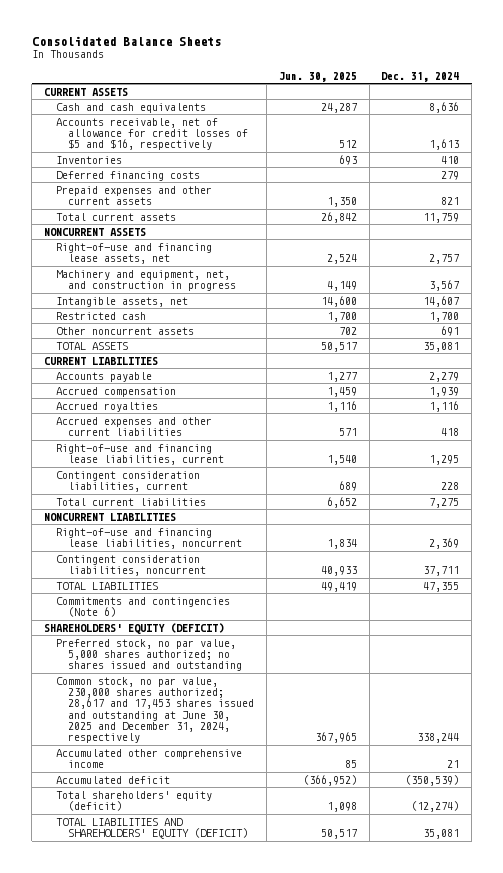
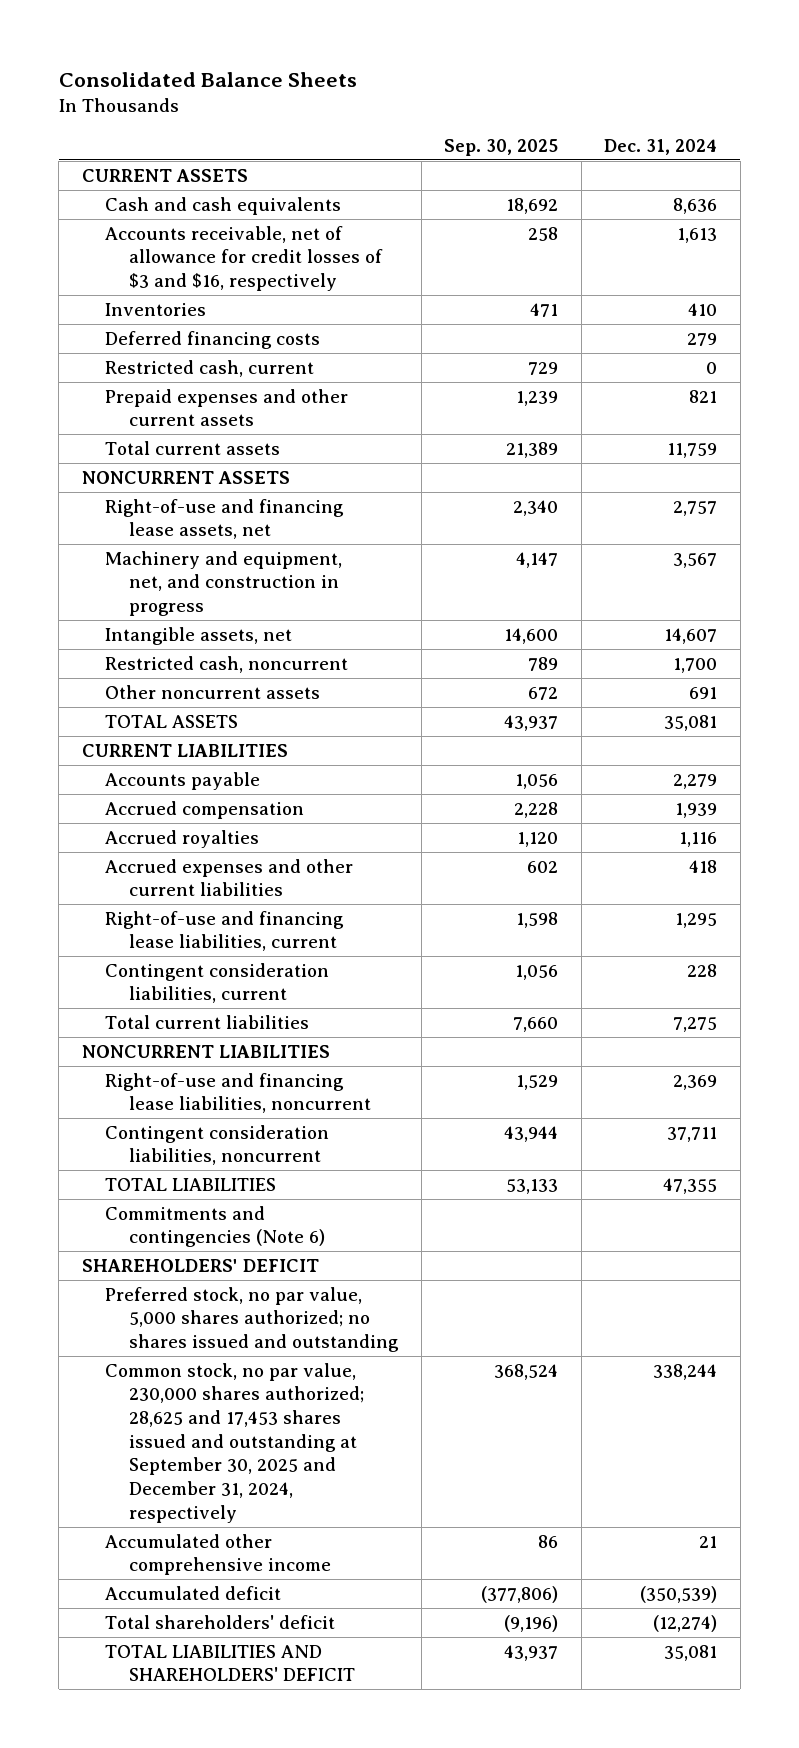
[278,71,357,82] Jun. 30, 2025 -> none
none -> [444,138,559,156] Sep. 30, 2025
[56,117,249,151] Accounts receivable, net of allowance for credit losses of $5 and $16, respectively -> [105,225,384,292] Accounts receivable, net of allowance for credit losses of $3 and $16, respectively
none -> [105,359,315,377] Restricted cash, current
[56,311,147,320] Restricted cash -> [105,655,349,673] Restricted cash, noncurrent
[44,622,225,634] SHAREHOLDERS' EQUITY (DEFICIT) -> [81,1258,319,1272] SHAREHOLDERS' DEFICIT
[56,676,255,744] Common stock, no par value, 230,000 shares authorized; 28,617 and 17,453 shares issued and outstanding at June 30, 2025 and December 31, 2024, respectively -> [105,1362,365,1523] Common stock, no par value, 230,000 shares authorized; 28,625 and 17,453 shares issued and outstanding at September 30, 2025 and December 31, 2024, respectively
[56,790,213,812] Total shareholders' equity (deficit) -> [105,1614,336,1629] Total shareholders' deficit
[56,817,249,840] TOTAL LIABILITIES AND SHAREHOLDERS' EQUITY (DEFICIT) -> [105,1644,356,1682] TOTAL LIABILITIES AND SHAREHOLDERS' DEFICIT

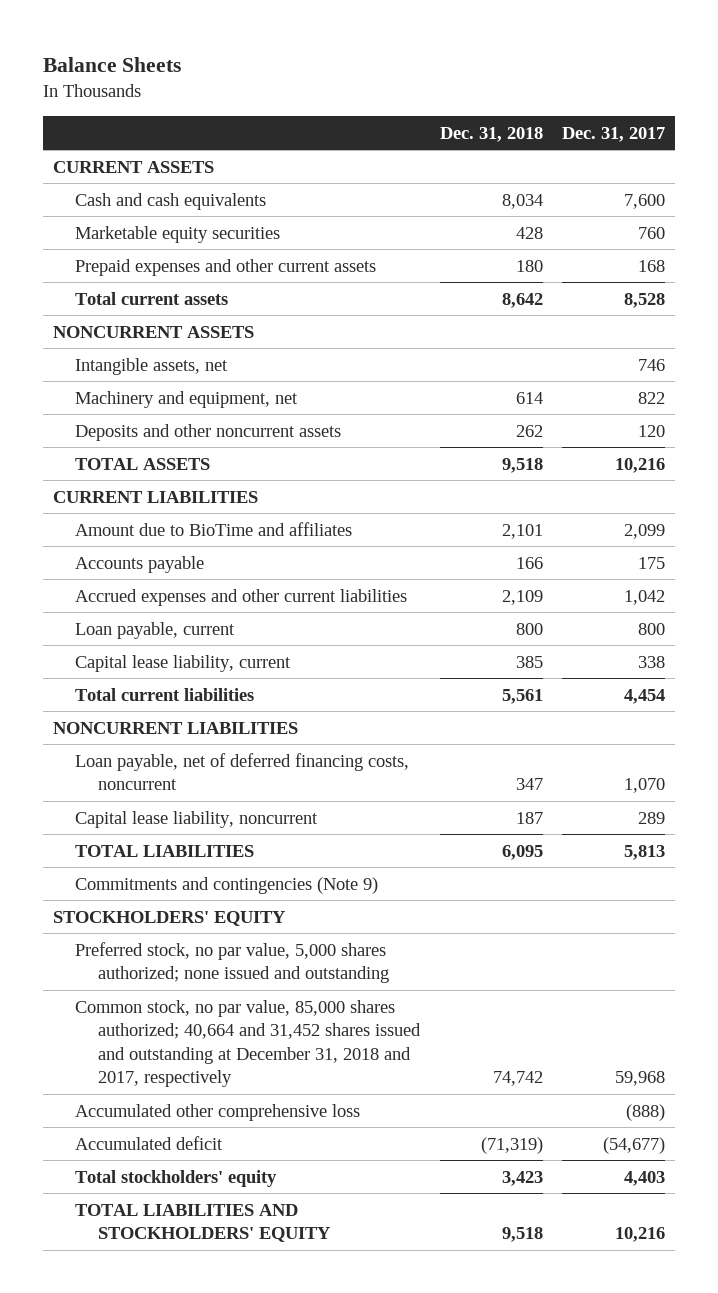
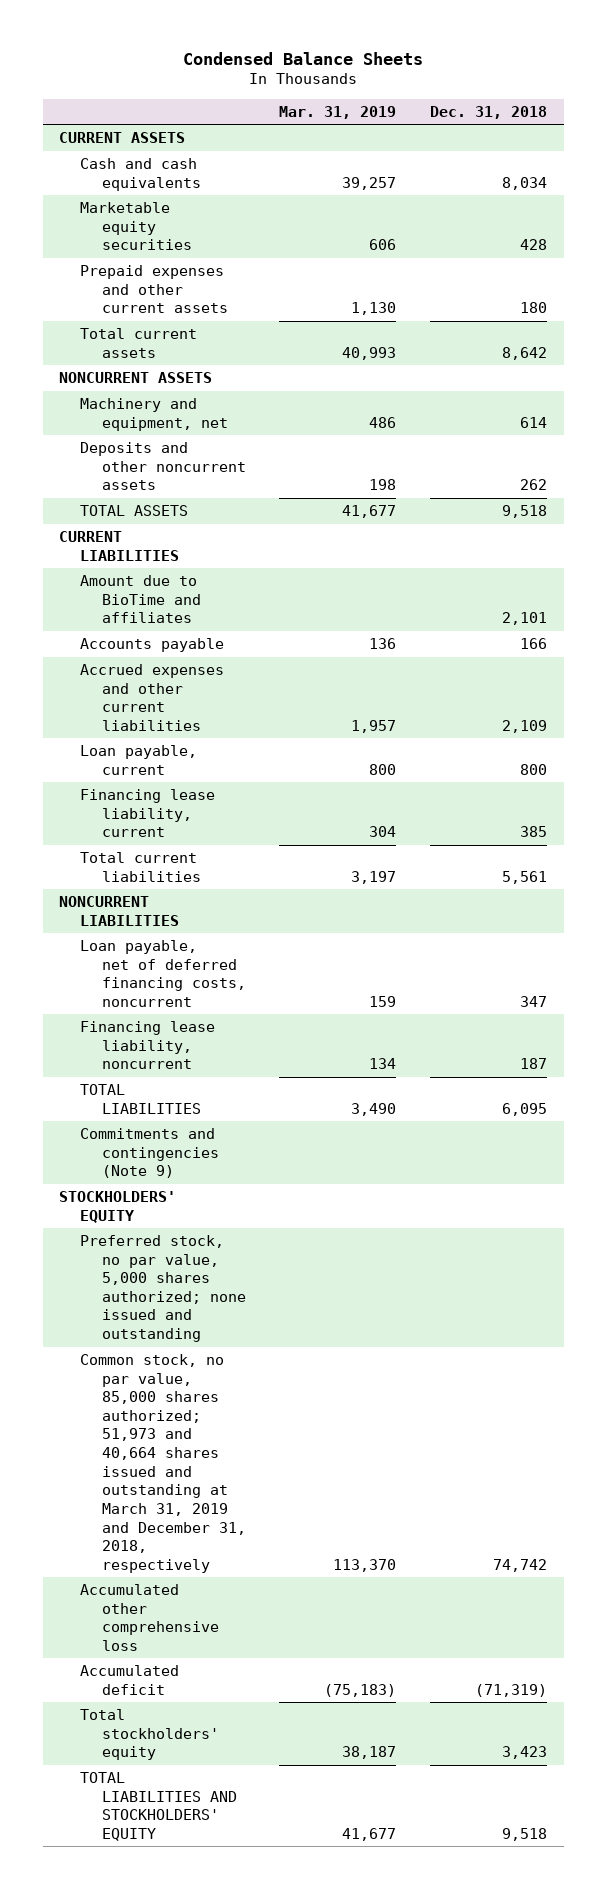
[42,56,181,72] Balance Sheets -> [183,51,424,65] Condensed Balance Sheets
[562,126,666,142] Dec. 31, 2017 -> none
none -> [279,105,397,119] Mar. 31, 2019
[75,357,229,375] Intangible assets, net -> none
[75,654,292,672] Capital lease liability, current -> [80,789,216,838] Financing lease liability, current
[75,810,319,828] Capital lease liability, noncurrent -> [80,1021,216,1070] Financing lease liability, noncurrent
[75,999,422,1088] Common stock, no par value, 85,000 shares authorized; 40,664 and 31,452 shares issued and outstanding at December 31, 2018 and 2017, respectively -> [80,1354,246,1573] Common stock, no par value, 85,000 shares authorized; 51,973 and 40,664 shares issued and outstanding at March 31, 2019 and December 31, 2018, respectively

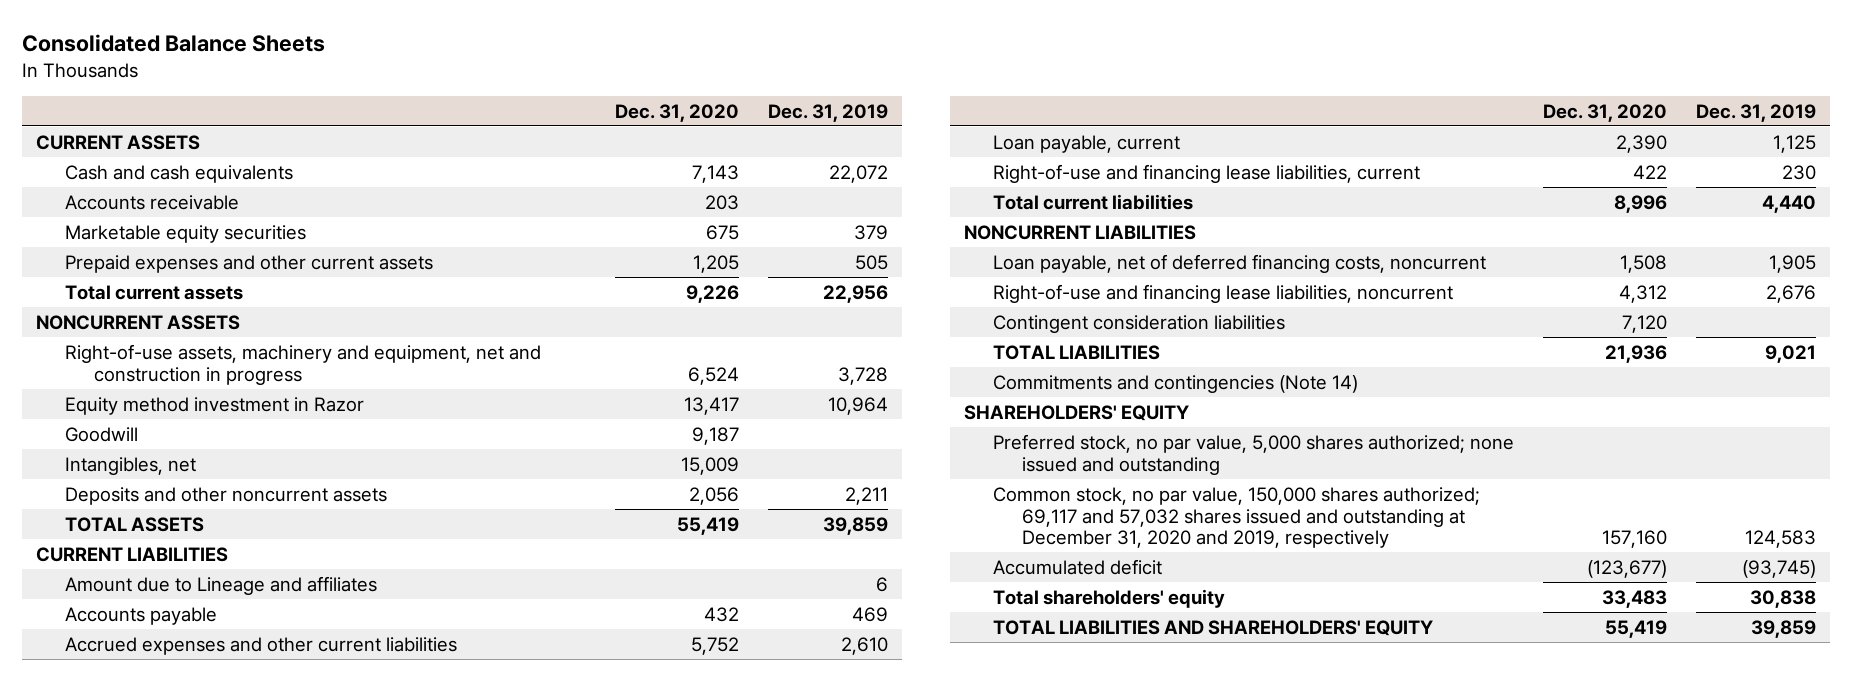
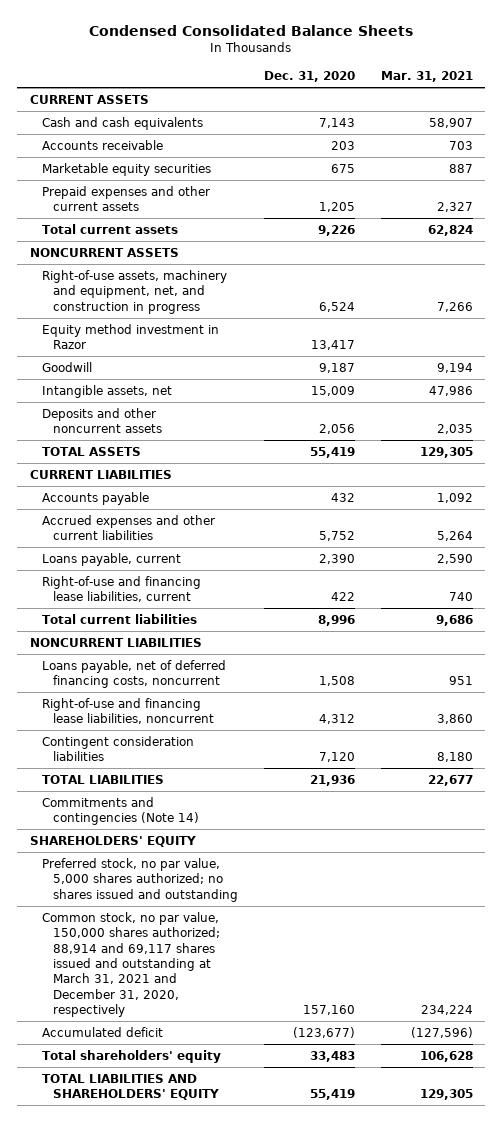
[21,34,325,53] Consolidated Balance Sheets -> [89,25,414,37] Condensed Consolidated Balance Sheets
[767,103,888,122] Dec. 31, 2019 -> none
none -> [380,71,473,83] Mar. 31, 2021
[65,343,542,385] Right-of-use assets, machinery and equipment, net and construction in progress -> [41,269,227,314] Right-of-use assets, machinery and equipment, net, and construction in progress
[65,456,197,475] Intangibles, net -> [41,384,172,398] Intangible assets, net
[65,575,378,595] Amount due to Lineage and affiliates -> none
[993,134,1181,153] Loan payable, current -> [41,552,181,566] Loans payable, current
[993,253,1487,273] Loan payable, net of deferred financing costs, noncurrent -> [41,659,226,689] Loans payable, net of deferred financing costs, noncurrent
[993,433,1515,475] Preferred stock, no par value, 5,000 shares authorized; none issued and outstanding -> [41,857,239,902] Preferred stock, no par value, 5,000 shares authorized; no shares issued and outstanding
[993,486,1481,549] Common stock, no par value, 150,000 shares authorized; 69,117 and 57,032 shares issued and outstanding at December 31, 2020 and 2019, respectively -> [41,911,221,1018] Common stock, no par value, 150,000 shares authorized; 88,914 and 69,117 shares issued and outstanding at March 31, 2021 and December 31, 2020, respectively

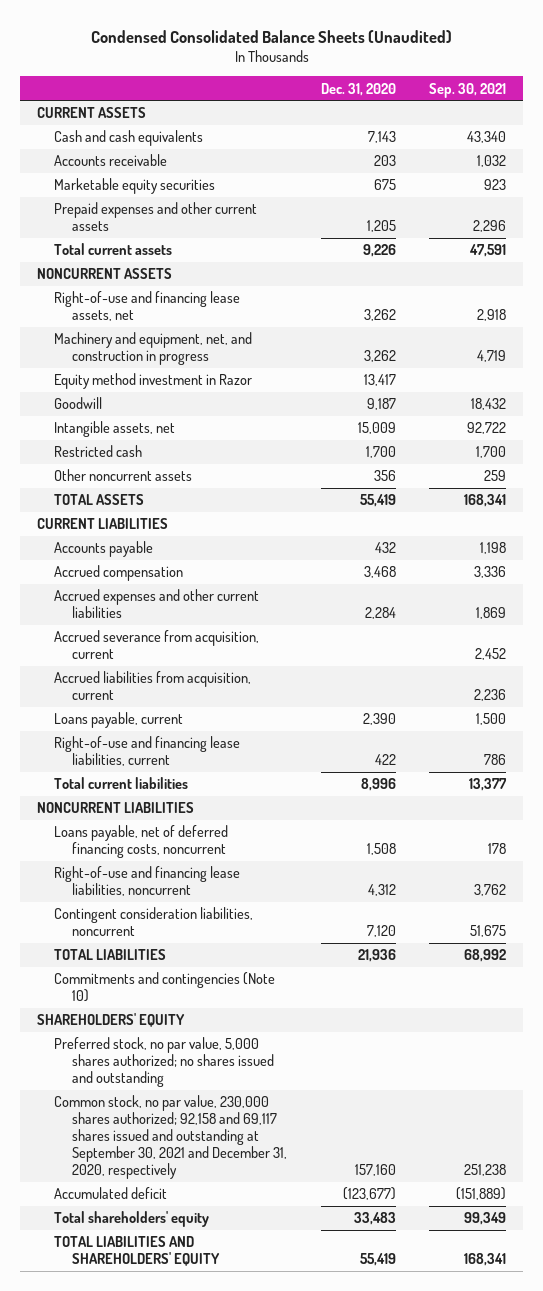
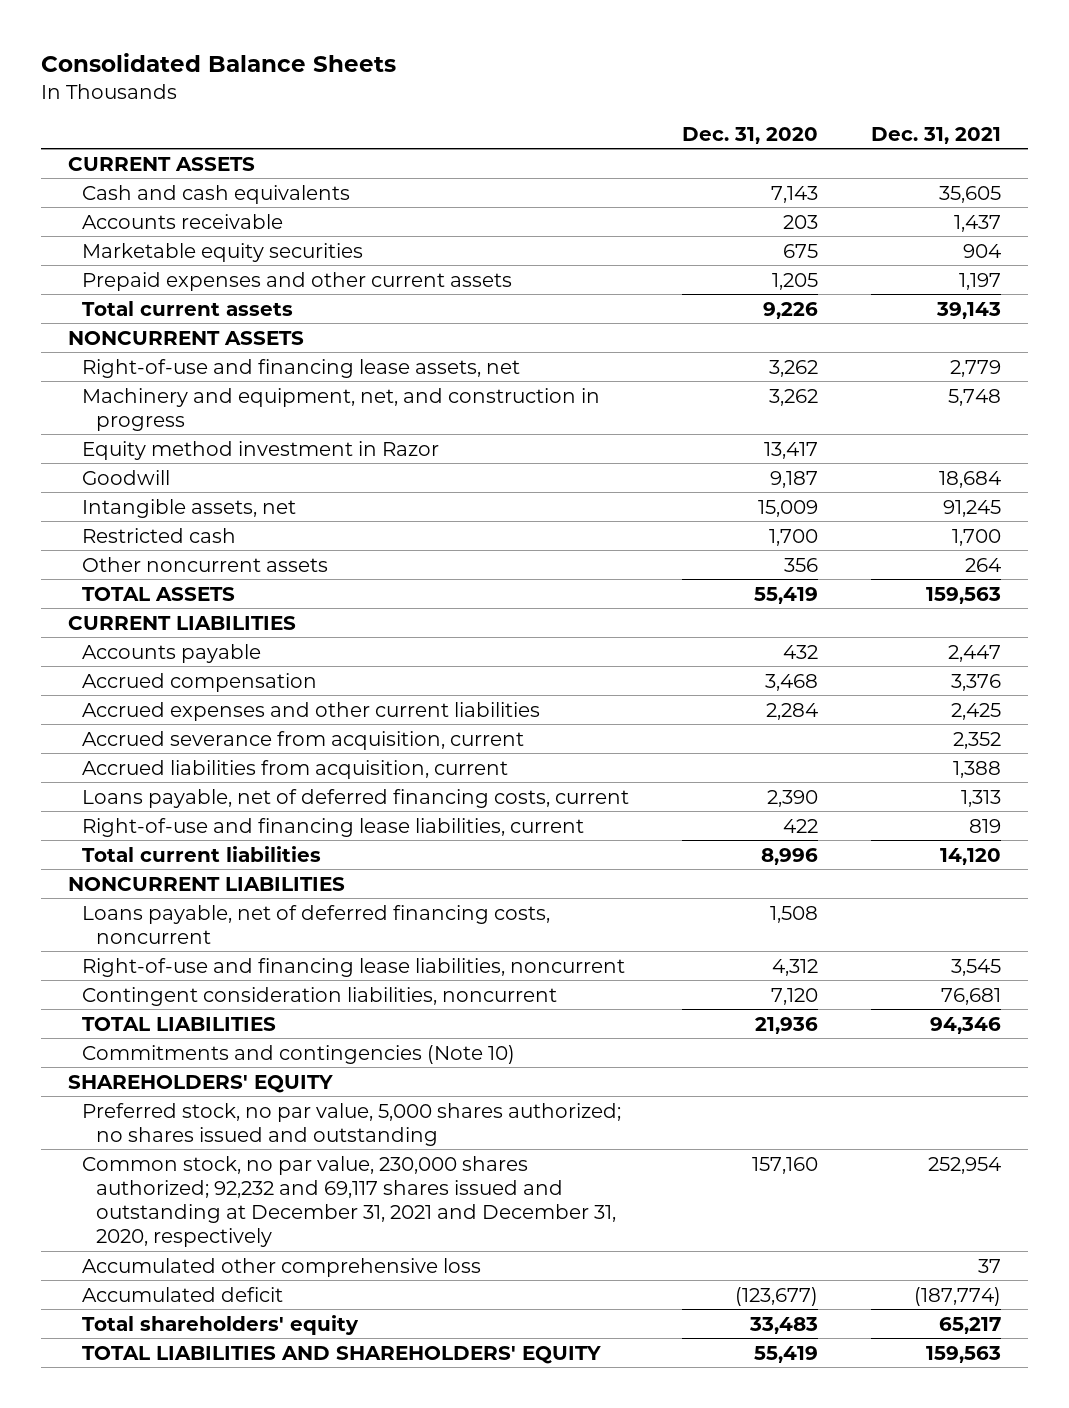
[90,29,452,43] Condensed Consolidated Balance Sheets (Unaudited) -> [40,52,396,72] Consolidated Balance Sheets
[429,82,507,98] Sep. 30, 2021 -> none
none -> [871,126,1002,144] Dec. 31, 2021
[54,712,184,729] Loans payable, current -> [81,788,629,808] Loans payable, net of deferred financing costs, current
[54,1095,287,1180] Common stock, no par value, 230,000 shares authorized; 92,158 and 69,117 shares issued and outstanding at September 30, 2021 and December 31, 2020, respectively -> [81,1155,616,1248] Common stock, no par value, 230,000 shares authorized; 92,232 and 69,117 shares issued and outstanding at December 31, 2021 and December 31, 2020, respectively
none -> [81,1257,481,1277] Accumulated other comprehensive loss

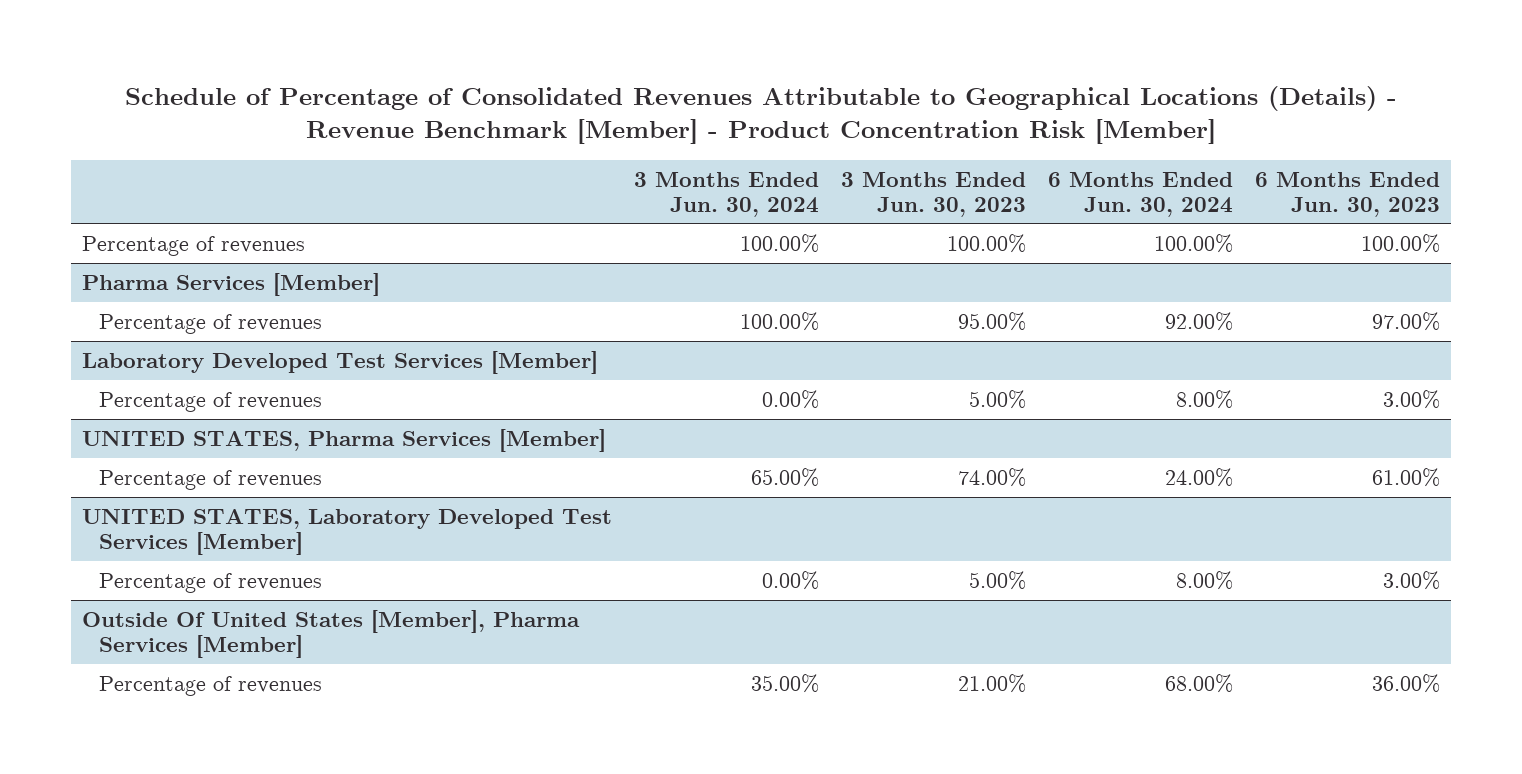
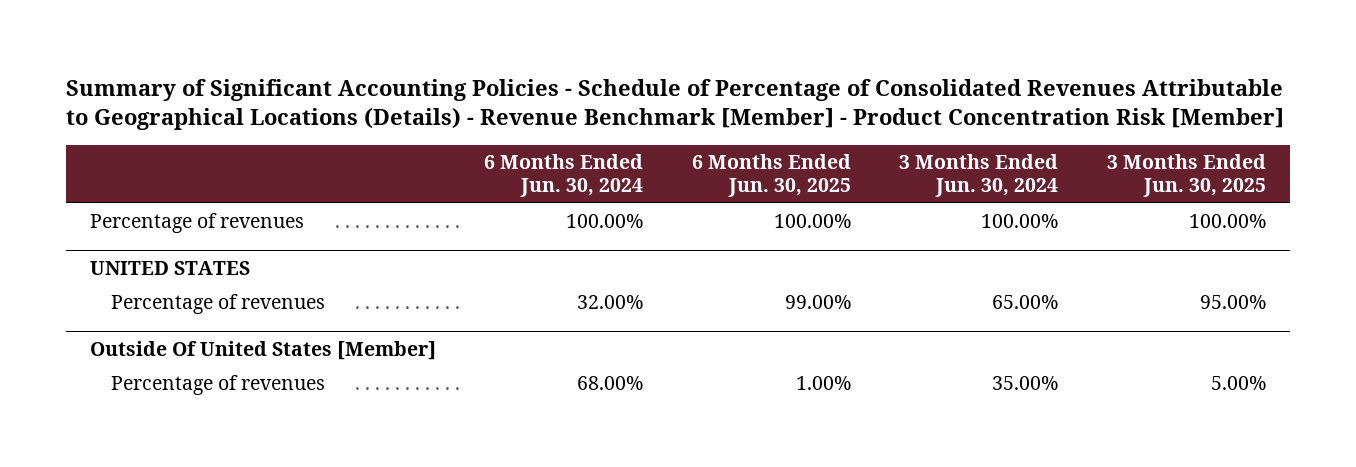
[124,85,1397,145] Schedule of Percentage of Consolidated Revenues Attributable to Geographical Locations (Details) - Revenue Benchmark [Member] - Product Concentration Risk [Member] -> [65,78,1284,131] Summary of Significant Accounting Policies - Schedule of Percentage of Consolidated Revenues Attributable to Geographical Locations (Details) - Revenue Benchmark [Member] - Product Concentration Risk [Member]
[840,171,1026,217] 3 Months Ended Jun. 30, 2023 -> none
[1254,171,1440,217] 6 Months Ended Jun. 30, 2023 -> none
none -> [691,153,851,198] 6 Months Ended Jun. 30, 2025
none -> [1106,153,1266,198] 3 Months Ended Jun. 30, 2025
[99,391,323,412] Percentage of revenues -> none
[82,428,607,452] UNITED STATES, Pharma Services [Member] -> none
[99,469,323,490] Percentage of revenues -> none
[82,508,613,555] UNITED STATES, Laboratory Developed Test Services [Member] -> none
[99,572,323,593] Percentage of revenues -> none
[82,609,581,658] Outside Of United States [Member], Pharma Services [Member] -> none
[82,272,381,296] Pharma Services [Member] -> [89,260,250,275] UNITED STATES
[740,311,820,331] 100.00% -> [992,295,1059,310] 65.00%
[1164,311,1233,331] 92.00% -> [577,295,644,310] 32.00%
[82,350,599,374] Laboratory Developed Test Services [Member] -> [89,340,436,360] Outside Of United States [Member]

